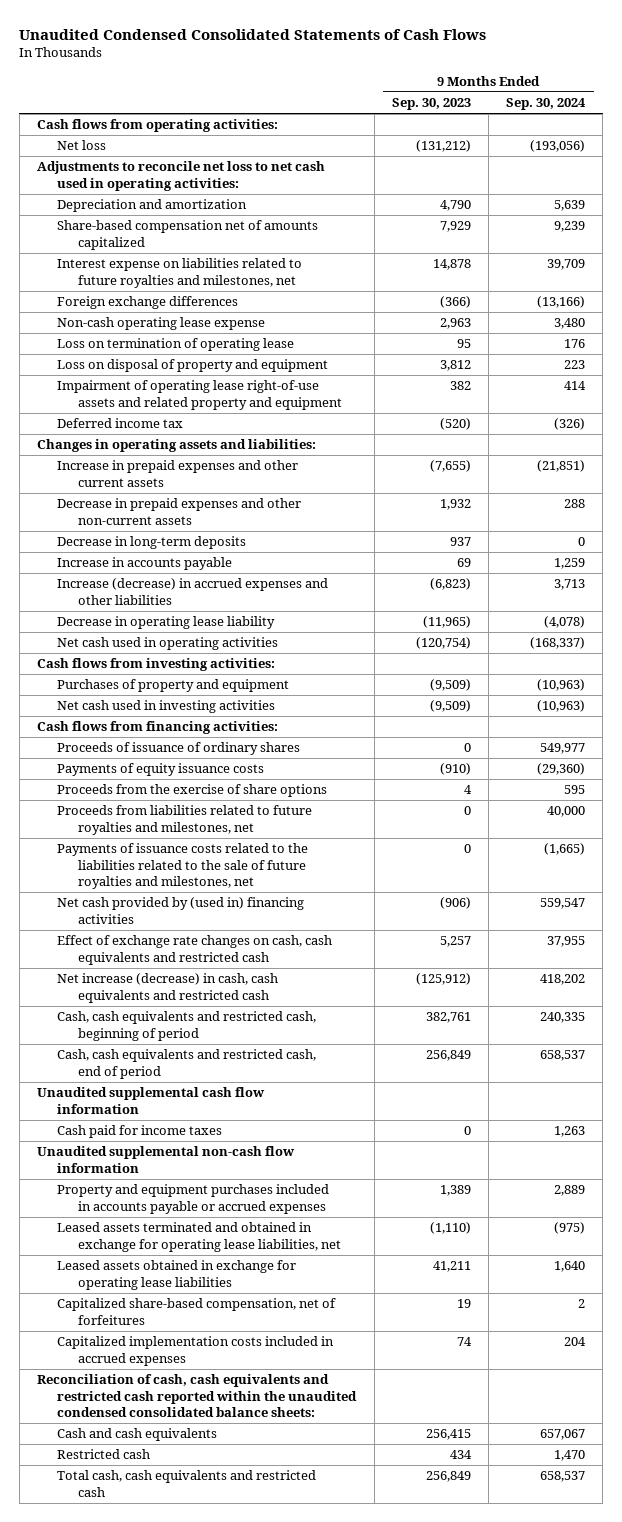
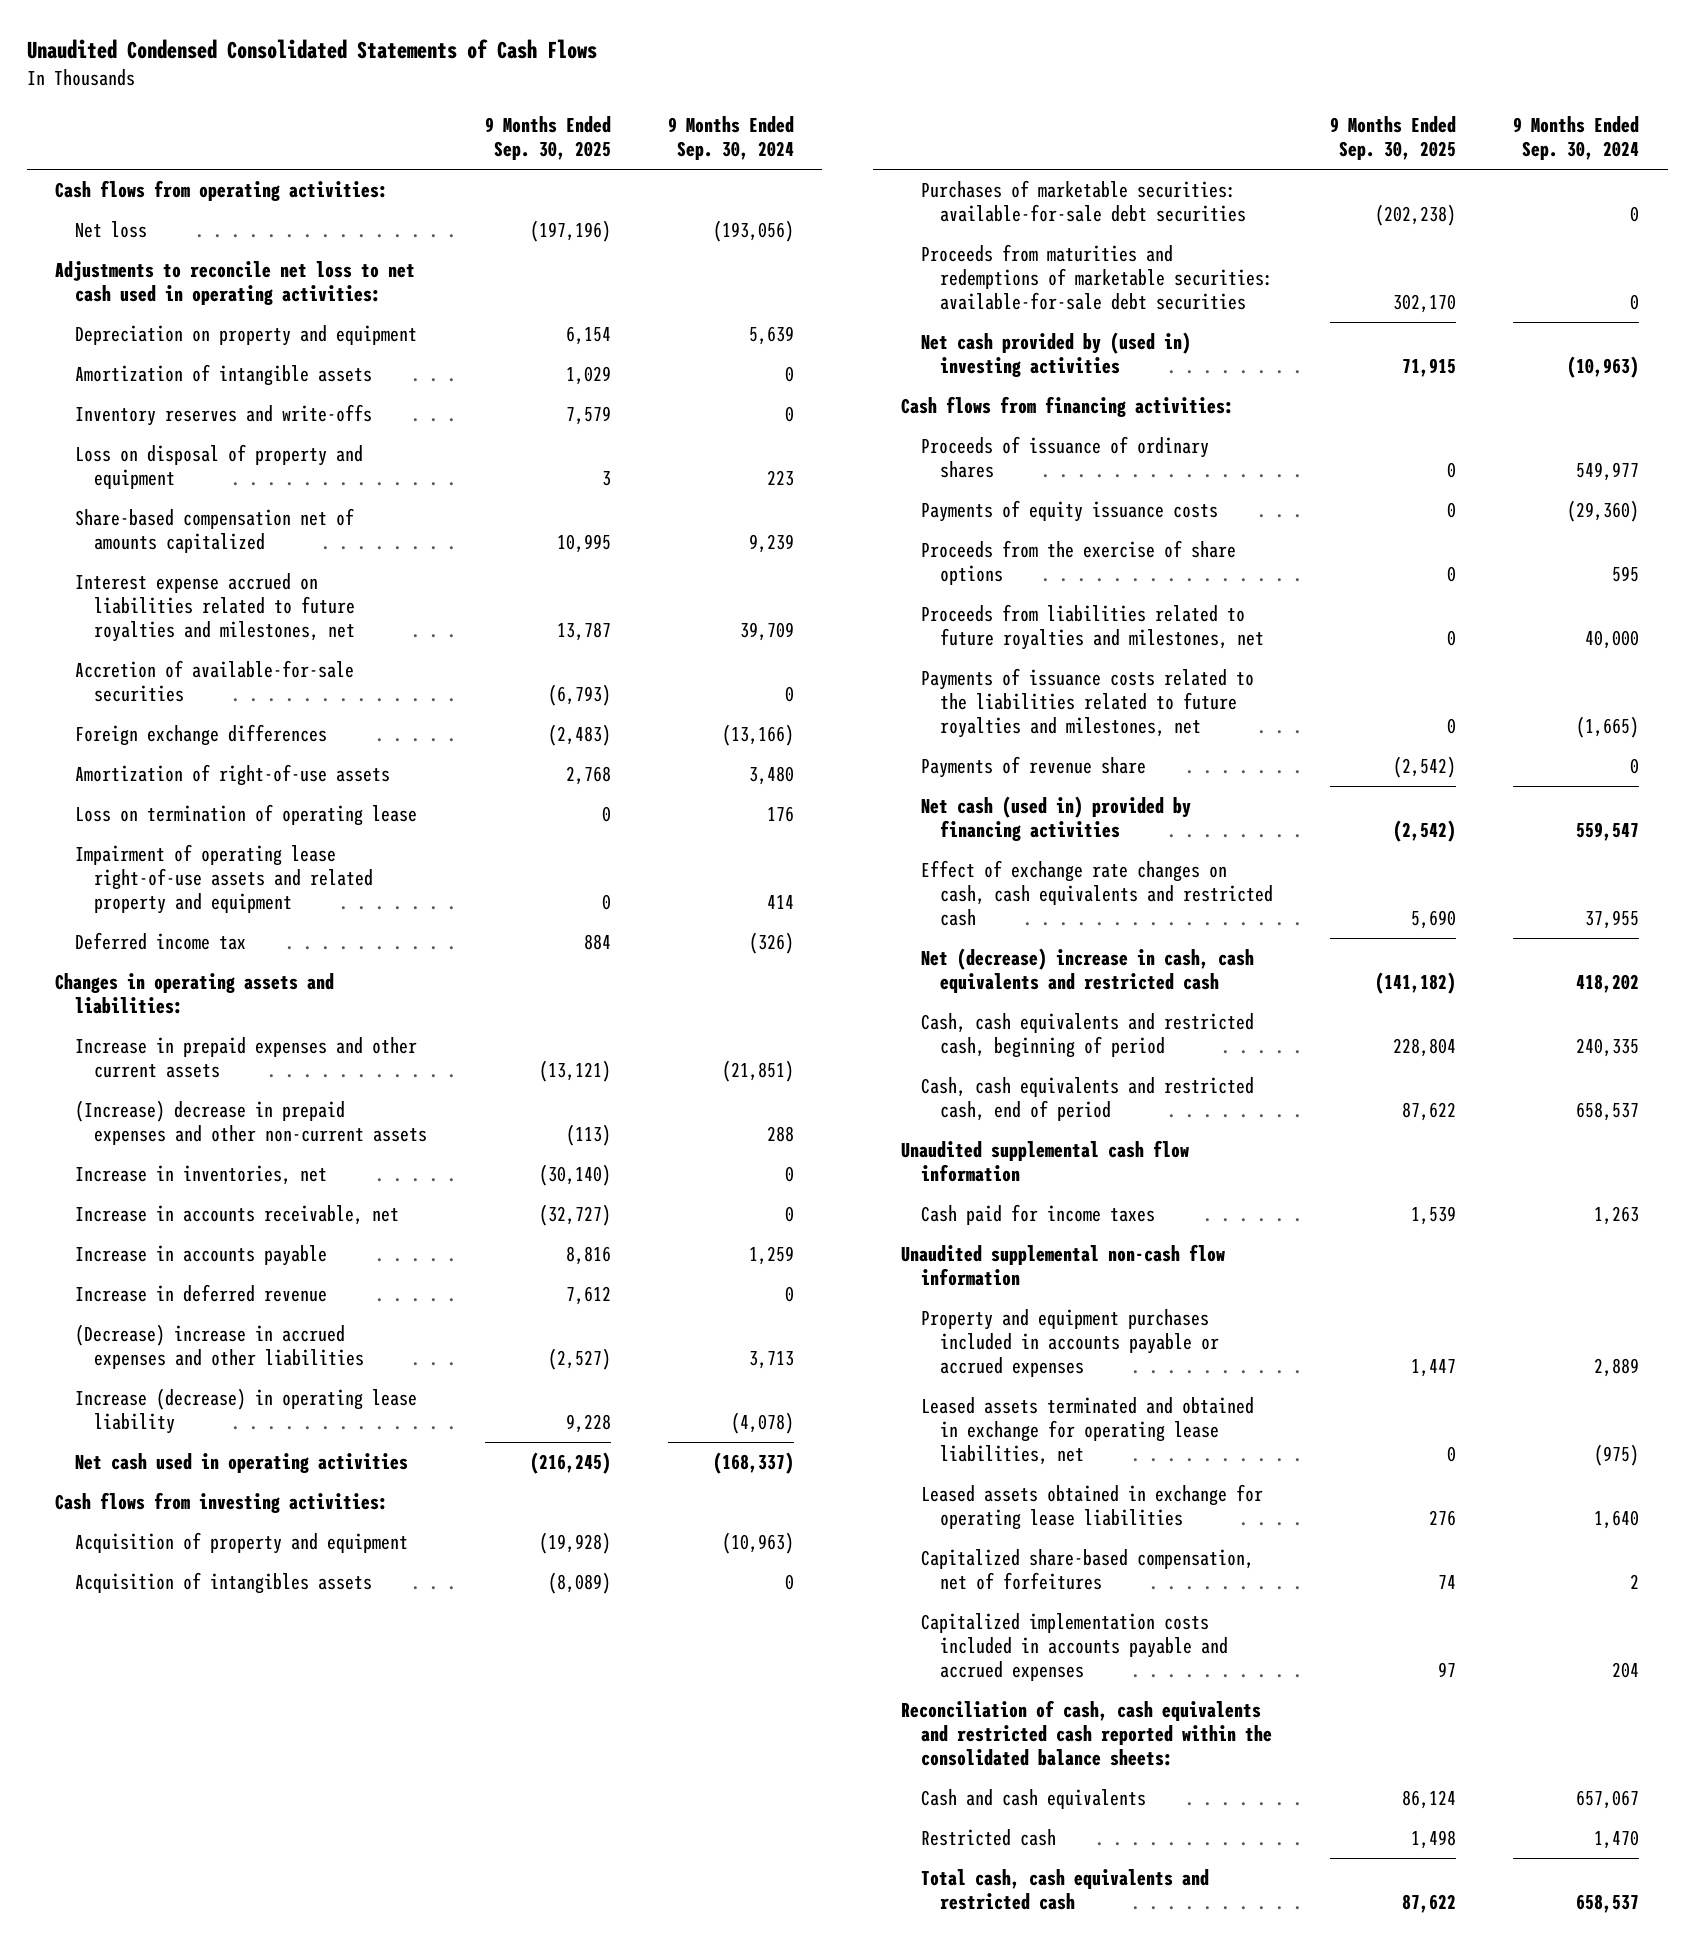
[391,98,471,111] Sep. 30, 2023 -> none
none -> [484,116,611,161] 9 Months Ended Sep. 30, 2025
[57,199,248,213] Depreciation and amortization -> [74,325,417,347] Depreciation on property and equipment
none -> [74,364,372,387] Amortization of intangible assets
none -> [74,404,372,427] Inventory reserves and write-offs
[57,359,329,373] Loss on disposal of property and equipment -> [74,444,363,490] Loss on disposal of property and equipment
[57,258,303,288] Interest expense on liabilities related to future royalties and milestones, net -> [74,573,356,642] Interest expense accrued on liabilities related to future royalties and milestones, net
none -> [74,660,354,703] Accretion of available-for-sale securities
[57,317,266,331] Non-cash operating lease expense -> [74,764,390,787] Amortization of right-of-use assets
[57,536,247,550] Decrease in long-term deposits -> none
[57,498,302,525] Decrease in prepaid expenses and other non-current assets -> [74,1100,428,1146] (Increase) decrease in prepaid expenses and other non-current assets
none -> [74,1165,327,1186] Increase in inventories, net
none -> [74,1205,399,1226] Increase in accounts receivable, net
none -> [74,1284,327,1303] Increase in deferred revenue
[57,578,329,605] Increase (decrease) in accrued expenses and other liabilities -> [74,1324,365,1370] (Decrease) increase in accrued expenses and other liabilities
[57,616,276,630] Decrease in operating lease liability -> [74,1388,417,1435] Increase (decrease) in operating lease liability
[57,679,290,693] Purchases of property and equipment -> [74,1532,408,1555] Acquisition of property and equipment
none -> [74,1572,372,1595] Acquisition of intangibles assets
none -> [920,180,1247,223] Purchases of marketable securities: available-for-sale debt securities
none -> [920,244,1274,310] Proceeds from maturities and redemptions of marketable securities: available-for-sale debt securities
[57,700,276,714] Net cash used in investing activities -> [920,332,1191,378] Net cash provided by (used in) investing activities
[57,843,309,890] Payments of issuance costs related to the liabilities related to the sale of future royalties and milestones, net -> [920,668,1254,738] Payments of issuance costs related to the liabilities related to future royalties and milestones, net
none -> [920,756,1146,779] Payments of revenue share
[57,897,305,924] Net cash provided by (used in) financing activities -> [920,796,1191,842] Net cash (used in) provided by financing activities
[57,973,279,1003] Net increase (decrease) in cash, cash equivalents and restricted cash -> [920,948,1254,994] Net (decrease) increase in cash, cash equivalents and restricted cash
[57,1336,335,1366] Capitalized implementation costs included in accrued expenses -> [920,1613,1229,1681] Capitalized implementation costs included in accounts payable and accrued expenses
[37,1374,358,1418] Reconciliation of cash, cash equivalents and restricted cash reported within the unaudited condensed consolidated balance sheets: -> [901,1700,1272,1766] Reconciliation of cash, cash equivalents and restricted cash reported within the consolidated balance sheets:

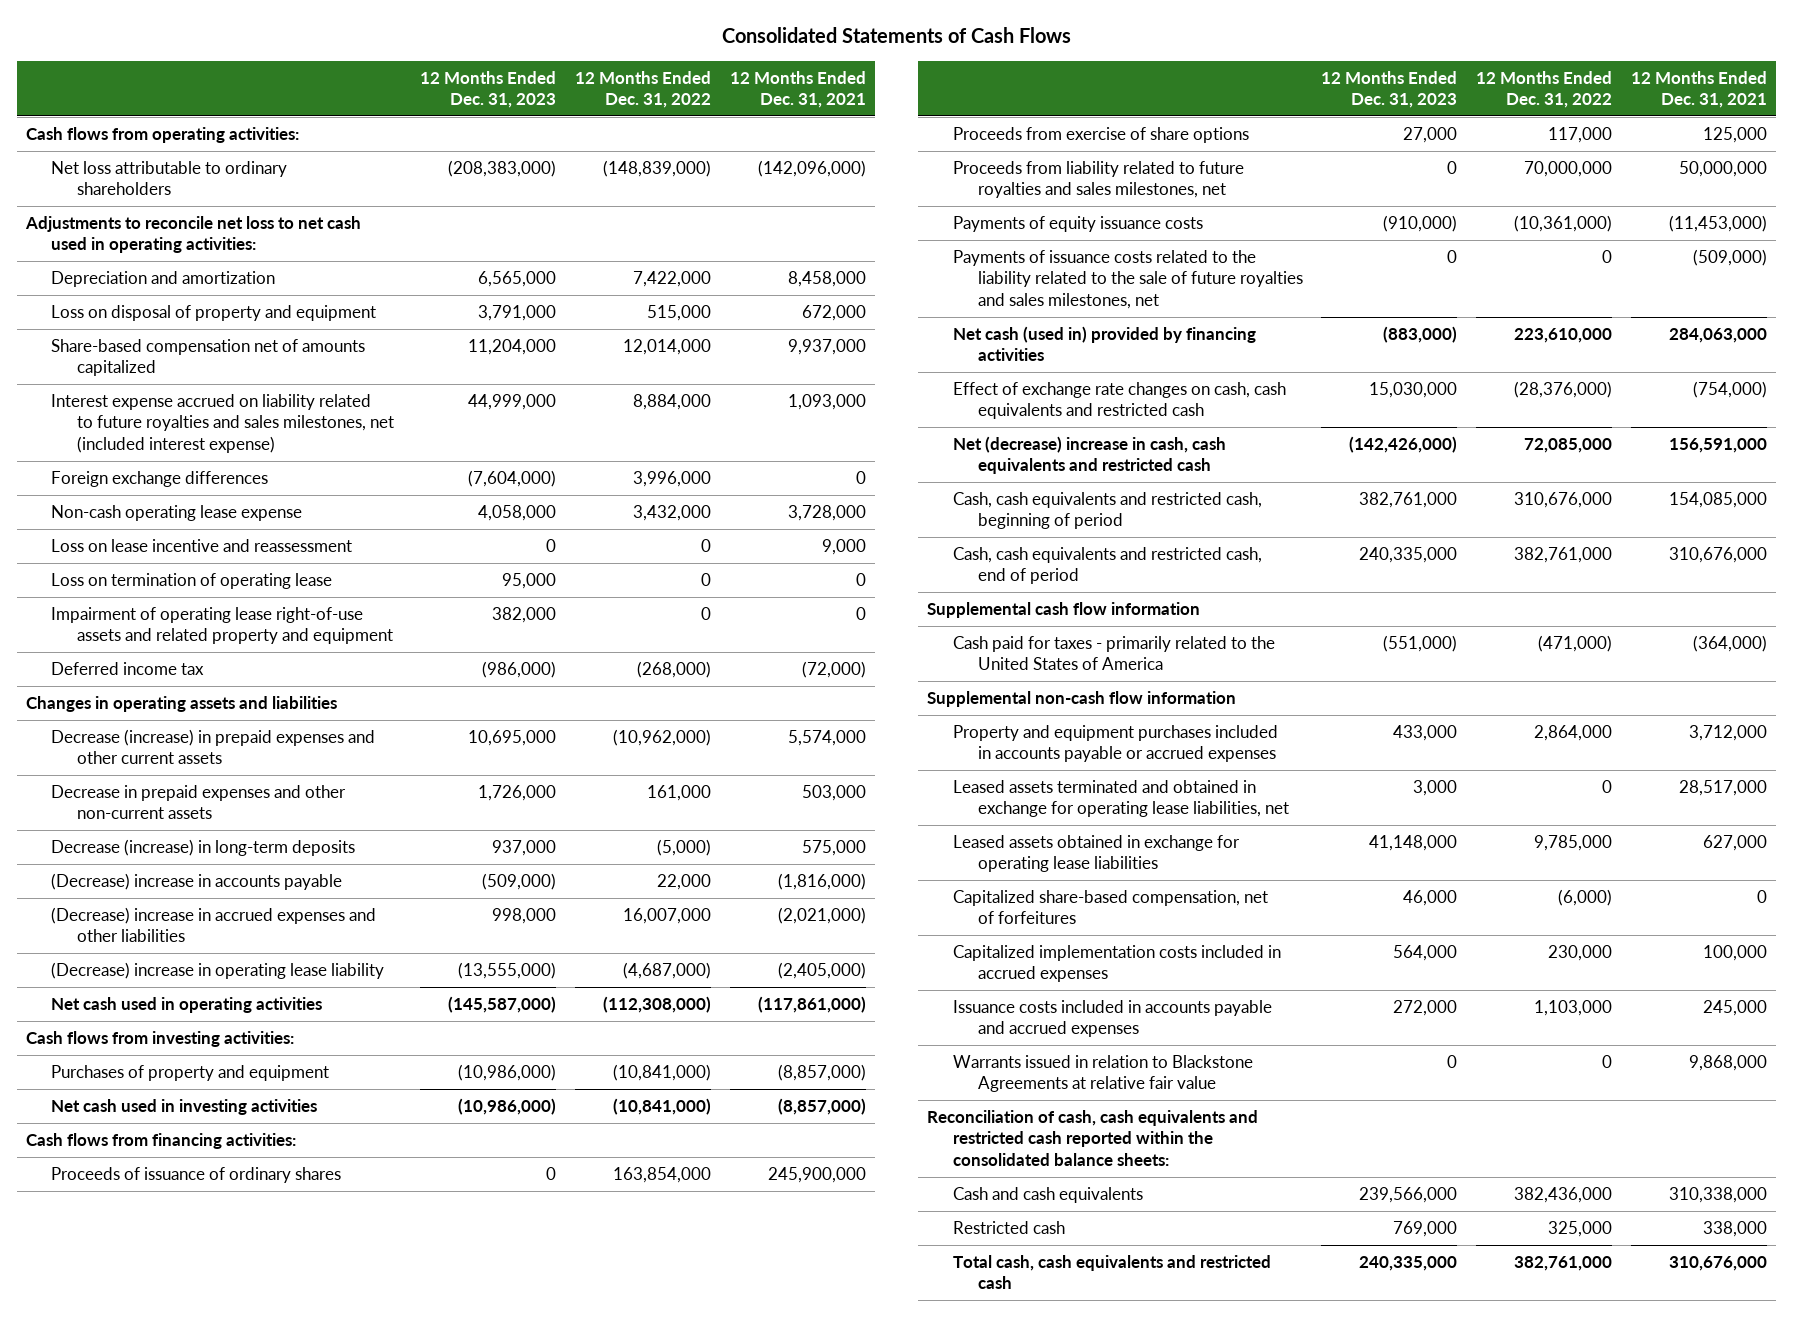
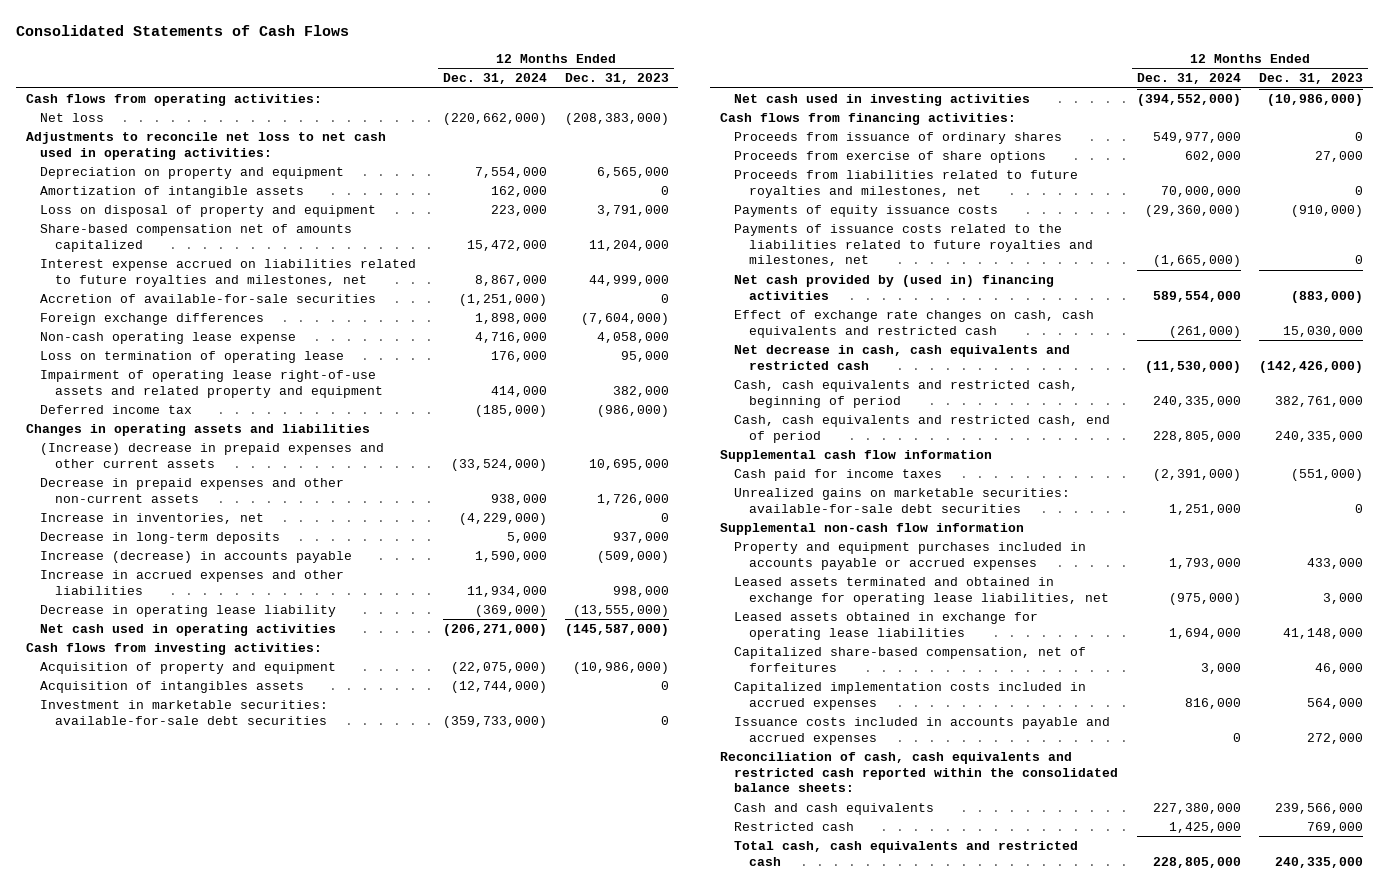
[575,70,712,109] 12 Months Ended Dec. 31, 2022 -> none
[729,70,866,109] 12 Months Ended Dec. 31, 2021 -> none
none -> [442,73,547,85] Dec. 31, 2024
[51,160,288,196] Net loss attributable to ordinary shareholders -> [40,112,105,122] Net loss
[51,270,276,287] Depreciation and amortization -> [40,166,345,179] Depreciation on property and equipment
none -> [40,185,305,198] Amortization of intangible assets
[51,393,394,453] Interest expense accrued on liability related to future royalties and sales milestones, net (included interest expense) -> [40,258,417,287] Interest expense accrued on liabilities related to future royalties and milestones, net
none -> [40,293,377,303] Accretion of available-for-sale securities
[51,538,353,552] Loss on lease incentive and reassessment -> none
[51,728,376,765] Decrease (increase) in prepaid expenses and other current assets -> [40,442,385,468] (Increase) decrease in prepaid expenses and other current assets
none -> [40,512,265,524] Increase in inventories, net
[51,838,356,856] Decrease (increase) in long-term deposits -> [40,531,281,544] Decrease in long-term deposits
[51,872,343,890] (Decrease) increase in accounts payable -> [40,550,353,563] Increase (decrease) in accounts payable
[51,906,377,943] (Decrease) increase in accrued expenses and other liabilities -> [40,569,345,595] Increase in accrued expenses and other liabilities
[51,961,385,979] (Decrease) increase in operating lease liability -> [40,604,337,617] Decrease in operating lease liability
[51,1064,330,1081] Purchases of property and equipment -> [40,661,337,674] Acquisition of property and equipment
none -> [40,680,305,693] Acquisition of intangibles assets
none -> [40,699,329,725] Investment in marketable securities: available-for-sale debt securities
[51,1166,342,1183] Proceeds of issuance of ordinary shares -> [734,131,1063,144] Proceeds from issuance of ordinary shares
[952,160,1244,199] Proceeds from liability related to future royalties and sales milestones, net -> [734,169,1079,198] Proceeds from liabilities related to future royalties and milestones, net
[952,249,1303,309] Payments of issuance costs related to the liability related to the sale of future royalties and sales milestones, net -> [734,223,1093,267] Payments of issuance costs related to the liabilities related to future royalties and milestones, net
[952,325,1256,362] Net cash (used in) provided by financing activities -> [734,274,1055,300] Net cash provided by (used in) financing activities
[952,435,1226,475] Net (decrease) increase in cash, cash equivalents and restricted cash -> [734,344,1071,370] Net decrease in cash, cash equivalents and restricted cash
[952,635,1275,671] Cash paid for taxes - primarily related to the United States of America -> [734,468,943,481] Cash paid for income taxes
none -> [734,487,1071,513] Unrealized gains on marketable securities: available-for-sale debt securities
[952,1054,1253,1093] Warrants issued in relation to Blackstone Agreements at relative fair value -> none

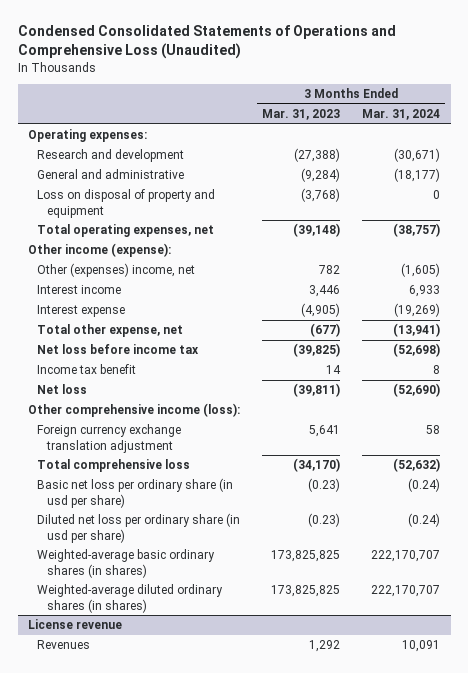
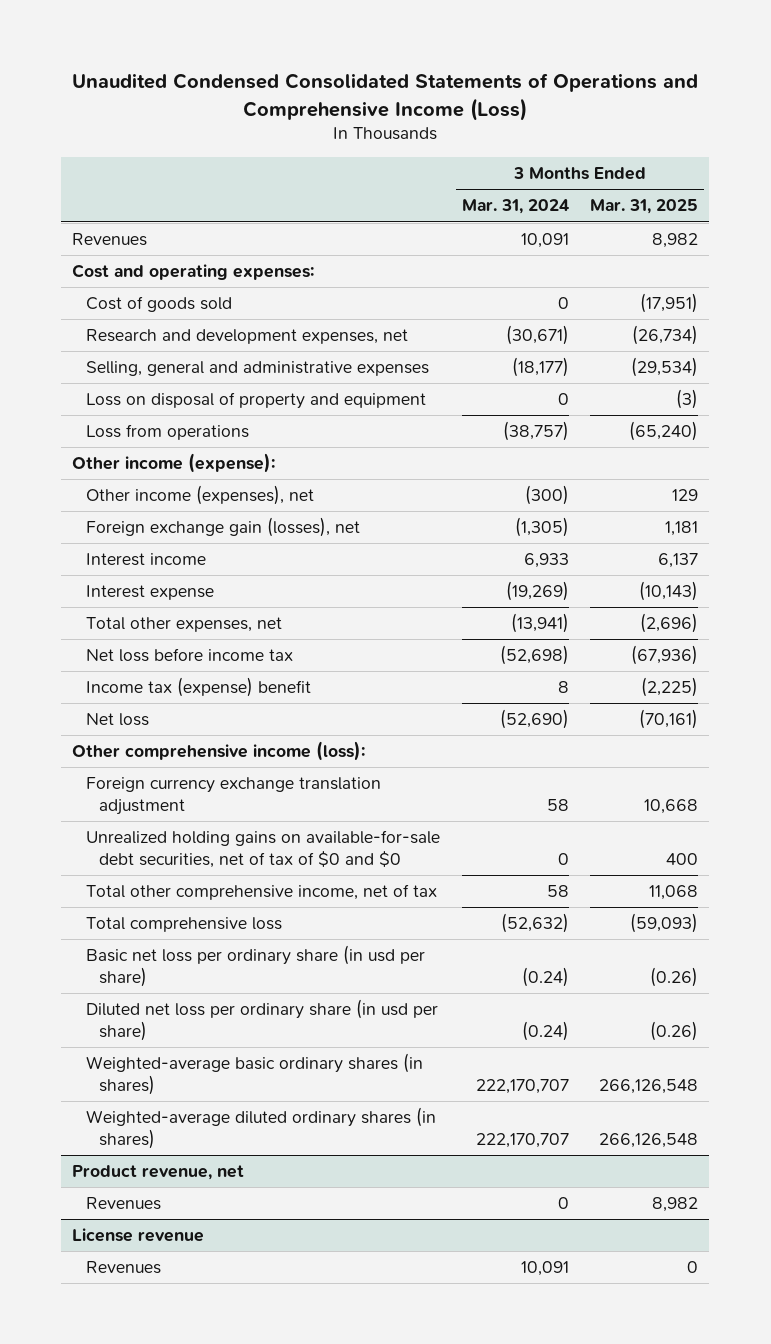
[17,25,396,60] Condensed Consolidated Statements of Operations and Comprehensive Loss (Unaudited) -> [72,73,699,121] Unaudited Condensed Consolidated Statements of Operations and Comprehensive Income (Loss)
[262,108,341,120] Mar. 31, 2023 -> none
none -> [590,199,699,215] Mar. 31, 2025
none -> [72,233,148,247] Revenues
[28,129,148,143] Operating expenses: -> [72,264,315,281] Cost and operating expenses:
none -> [85,296,232,313] Cost of goods sold
[37,149,185,163] Research and development -> [85,329,408,345] Research and development expenses, net
[37,169,185,180] General and administrative -> [85,361,429,377] Selling, general and administrative expenses
[37,224,215,238] Total operating expenses, net -> [85,424,249,441] Loss from operations
[37,263,196,278] Other (expenses) income, net -> [85,485,314,506] Other income (expenses), net
[400,263,440,278] (1,605) -> [524,485,569,506] (300)
none -> [85,517,360,538] Foreign exchange gain (losses), net
[37,324,184,338] Total other expense, net -> [85,617,282,633] Total other expenses, net
[37,364,137,375] Income tax benefit -> [85,677,311,698] Income tax (expense) benefit
none -> [85,830,440,868] Unrealized holding gains on available-for-sale debt securities, net of tax of $0 and $0
none -> [85,884,437,901] Total other comprehensive income, net of tax
none -> [72,1165,245,1181] Product revenue, net
none -> [85,1197,161,1211] Revenues

